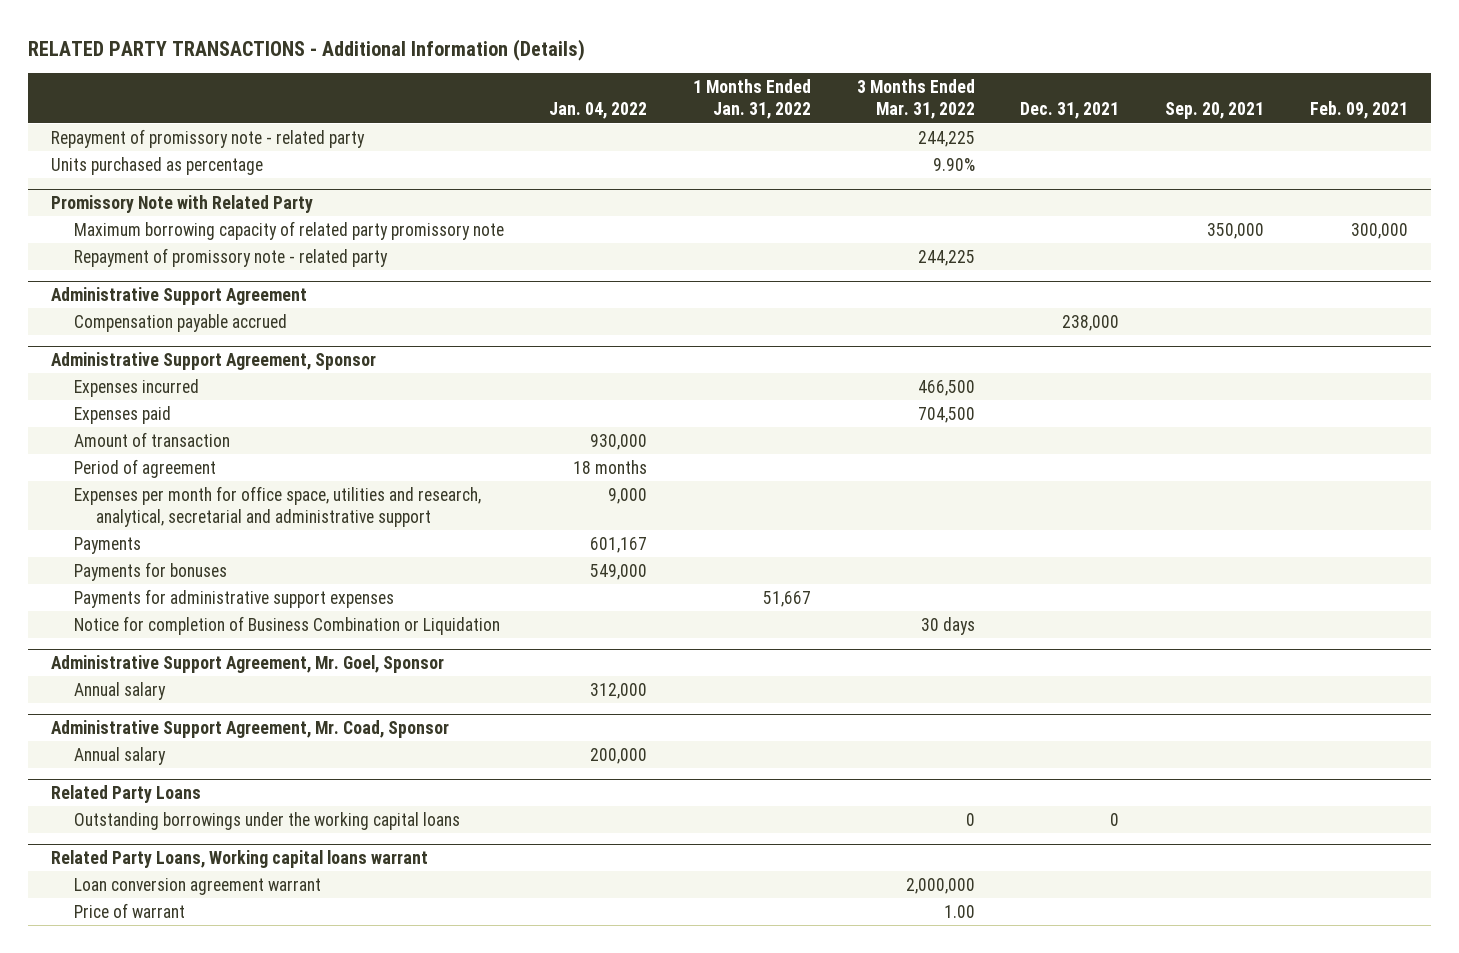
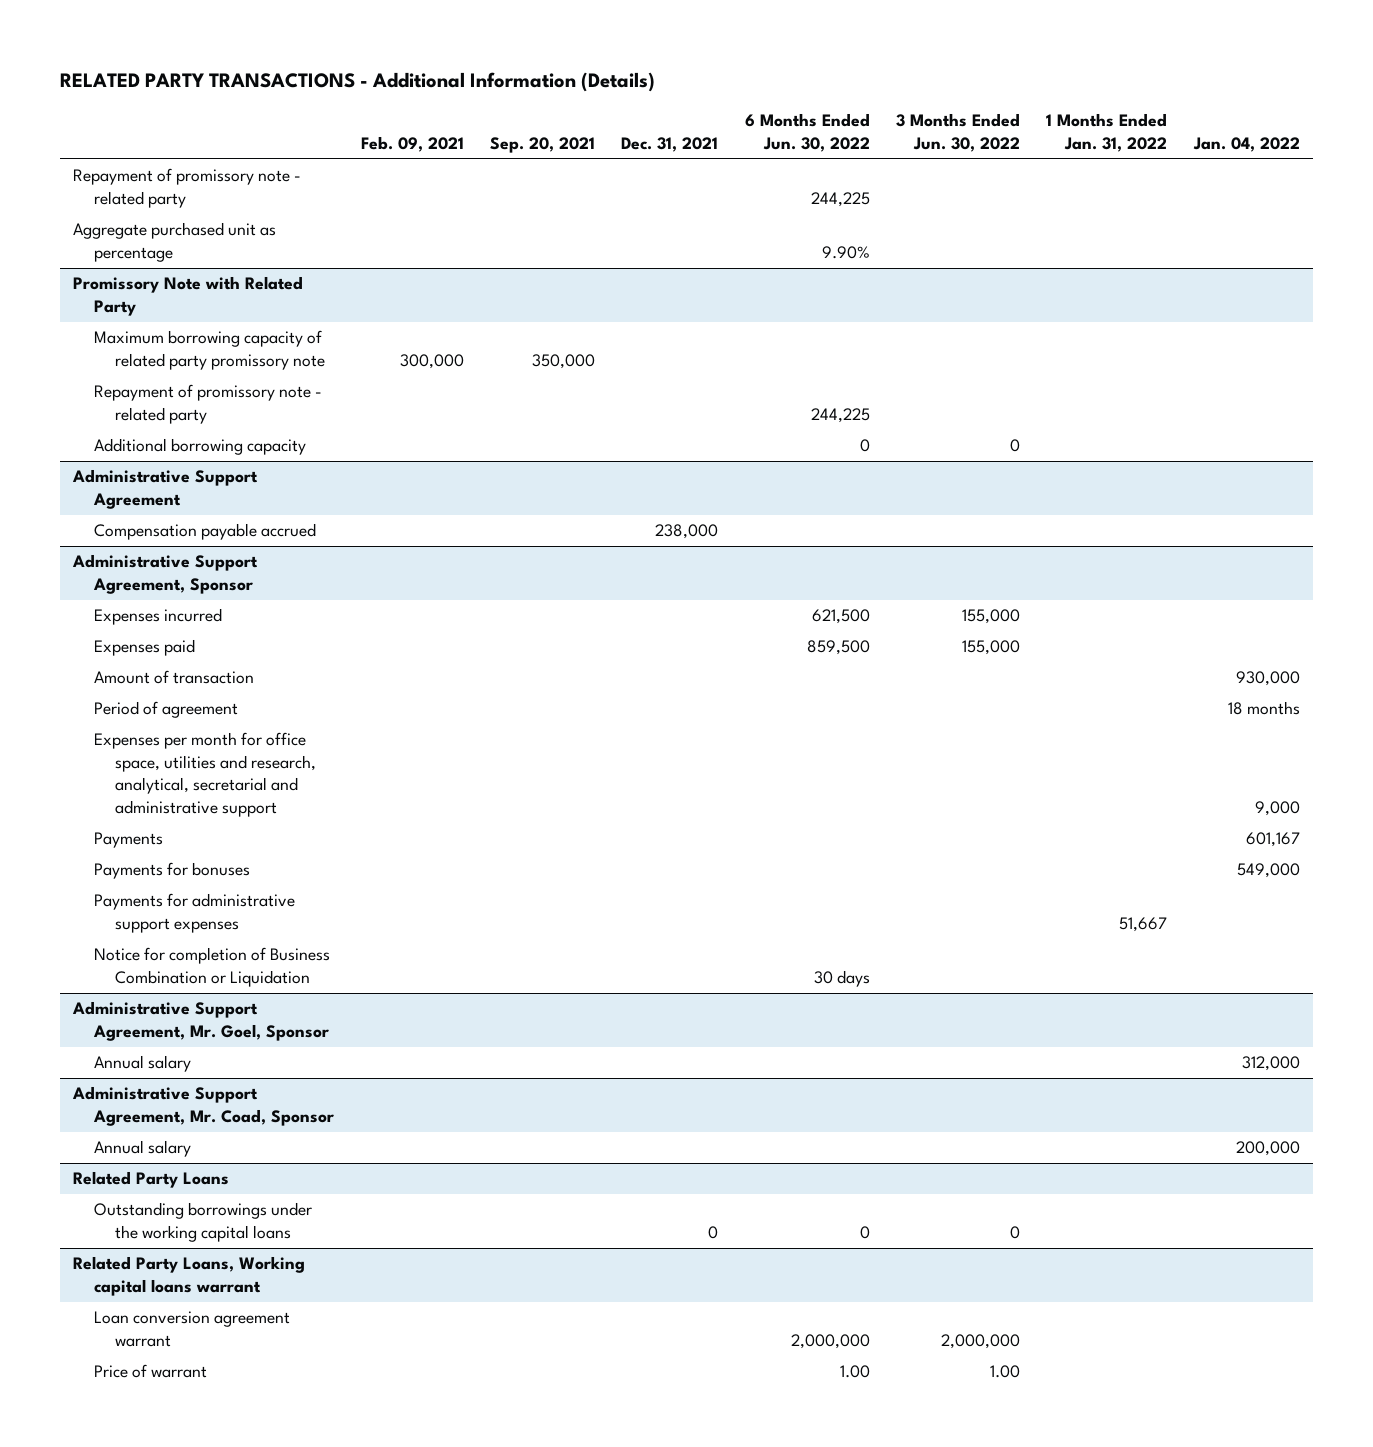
[856,79,975,120] 3 Months Ended Mar. 31, 2022 -> none
none -> [744,113,870,152] 6 Months Ended Jun. 30, 2022
none -> [896,113,1021,152] 3 Months Ended Jun. 30, 2022
[51,156,264,175] Units purchased as percentage -> [73,222,277,262] Aggregate purchased unit as percentage
none -> [94,438,307,456] Additional borrowing capacity

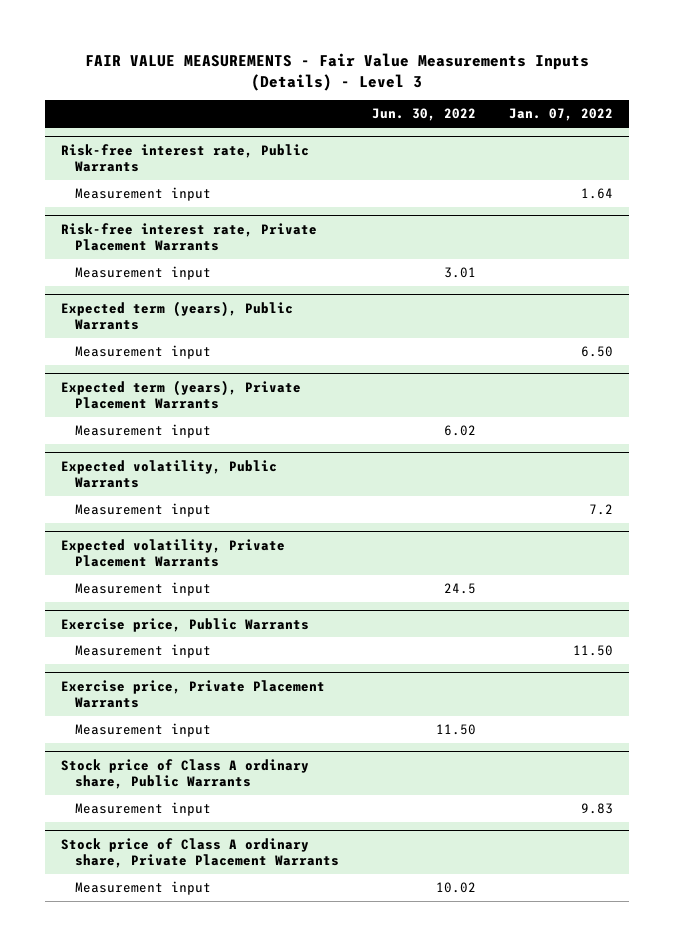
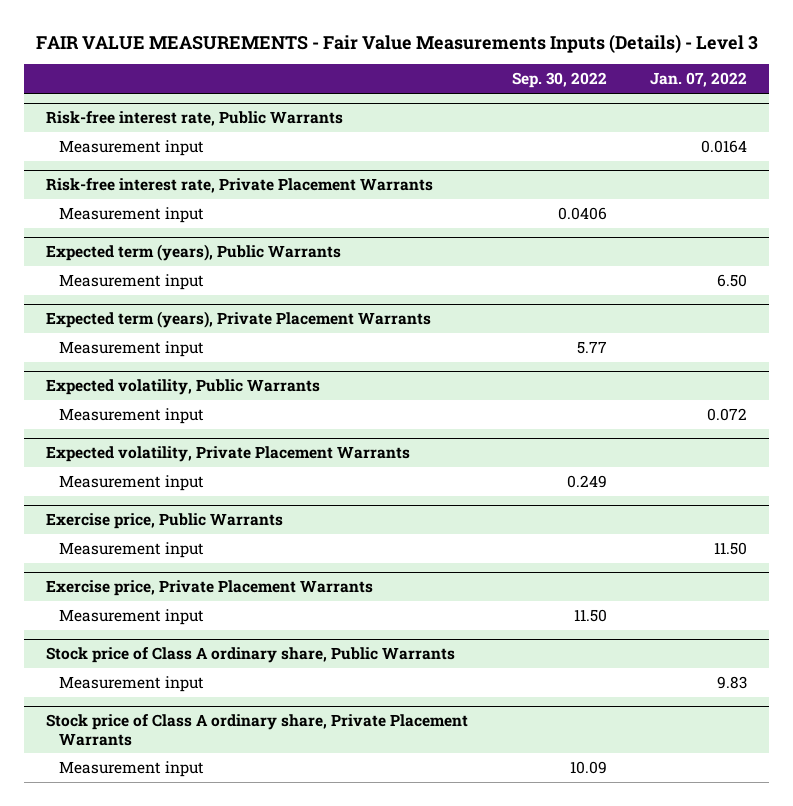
[371,108,476,122] Jun. 30, 2022 -> none
none -> [511,72,607,89] Sep. 30, 2022
[580,188,613,200] 1.64 -> [701,140,748,154] 0.0164
[588,504,613,516] 7.2 -> [707,408,748,422] 0.072

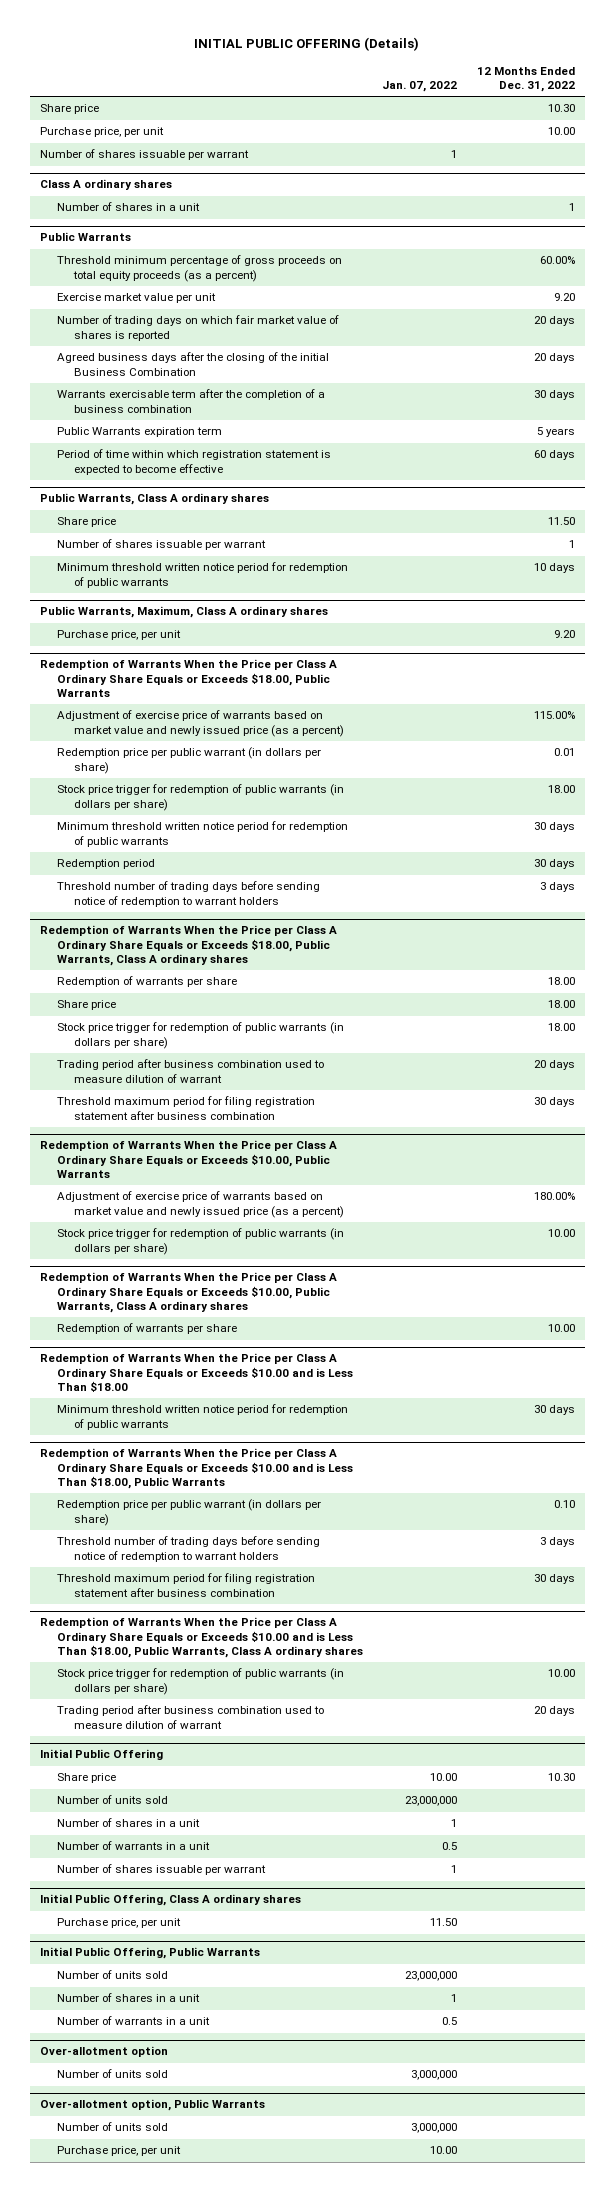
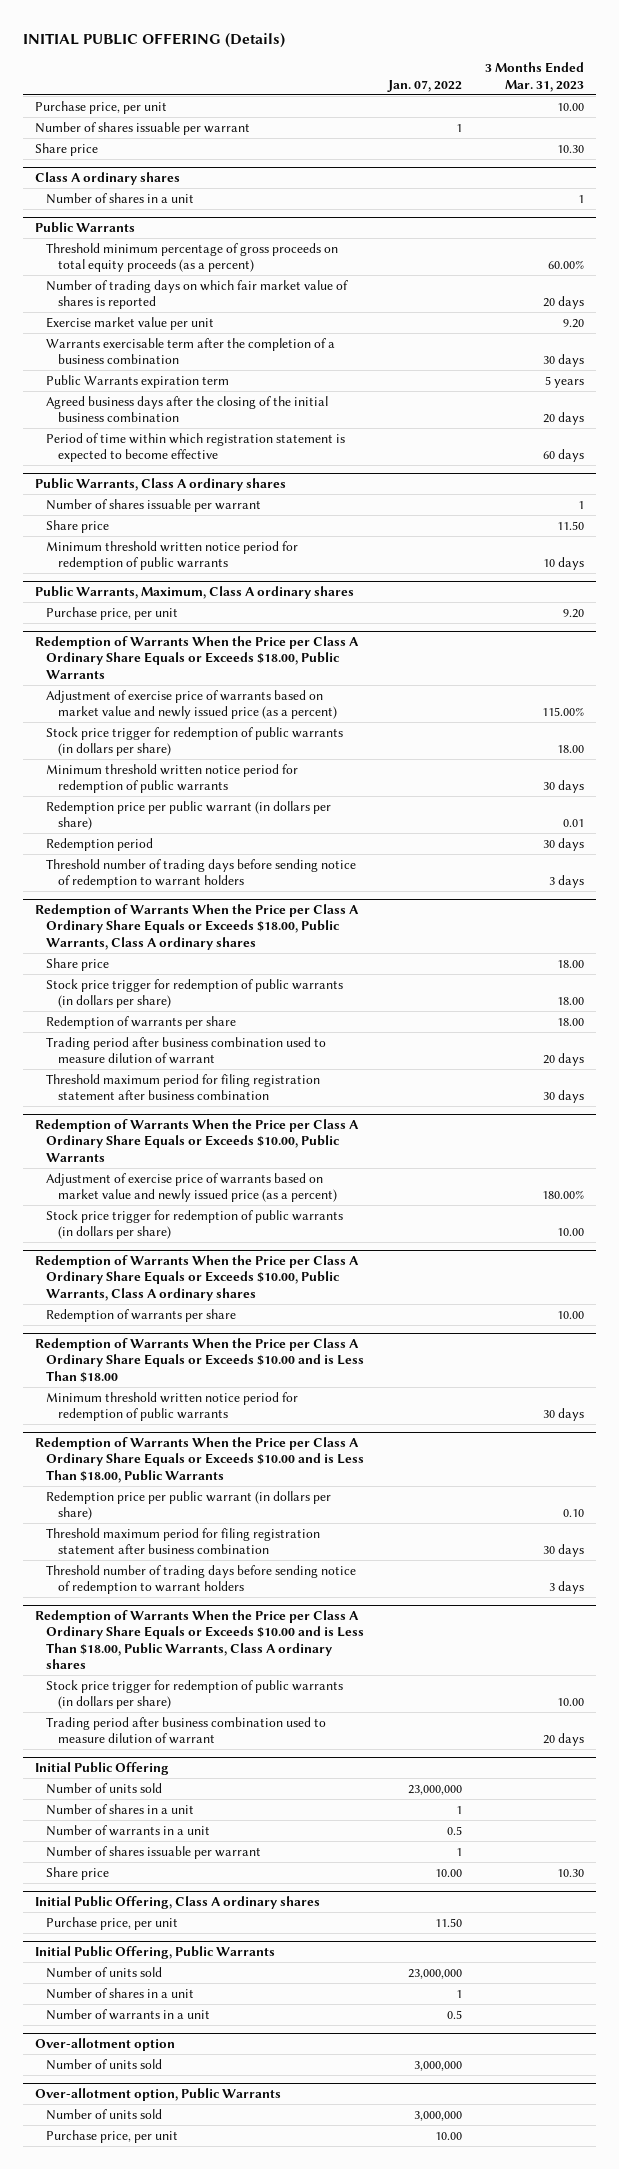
[477,66,576,92] 12 Months Ended Dec. 31, 2022 -> none
none -> [485,62,585,92] 3 Months Ended Mar. 31, 2023
[39,104,99,115] Share price -> [34,142,98,156] Share price
[56,352,329,376] Agreed business days after the closing of the initial Business Combination -> none
[56,293,216,304] Exercise market value per unit -> [46,316,215,330] Exercise market value per unit
none -> [46,395,329,423] Agreed business days after the closing of the initial business combination
[56,517,116,528] Share price -> [46,519,110,533] Share price
[56,747,321,774] Redemption price per public warrant (in dollars per share) -> [46,800,332,831] Redemption price per public warrant (in dollars per share)
[56,976,237,988] Redemption of warrants per share -> [46,1015,237,1029] Redemption of warrants per share
[56,1536,320,1562] Threshold number of trading days before sending notice of redemption to warrant holders -> [46,1564,357,1595] Threshold number of trading days before sending notice of redemption to warrant holders
[56,1773,116,1784] Share price -> [46,1866,110,1880] Share price

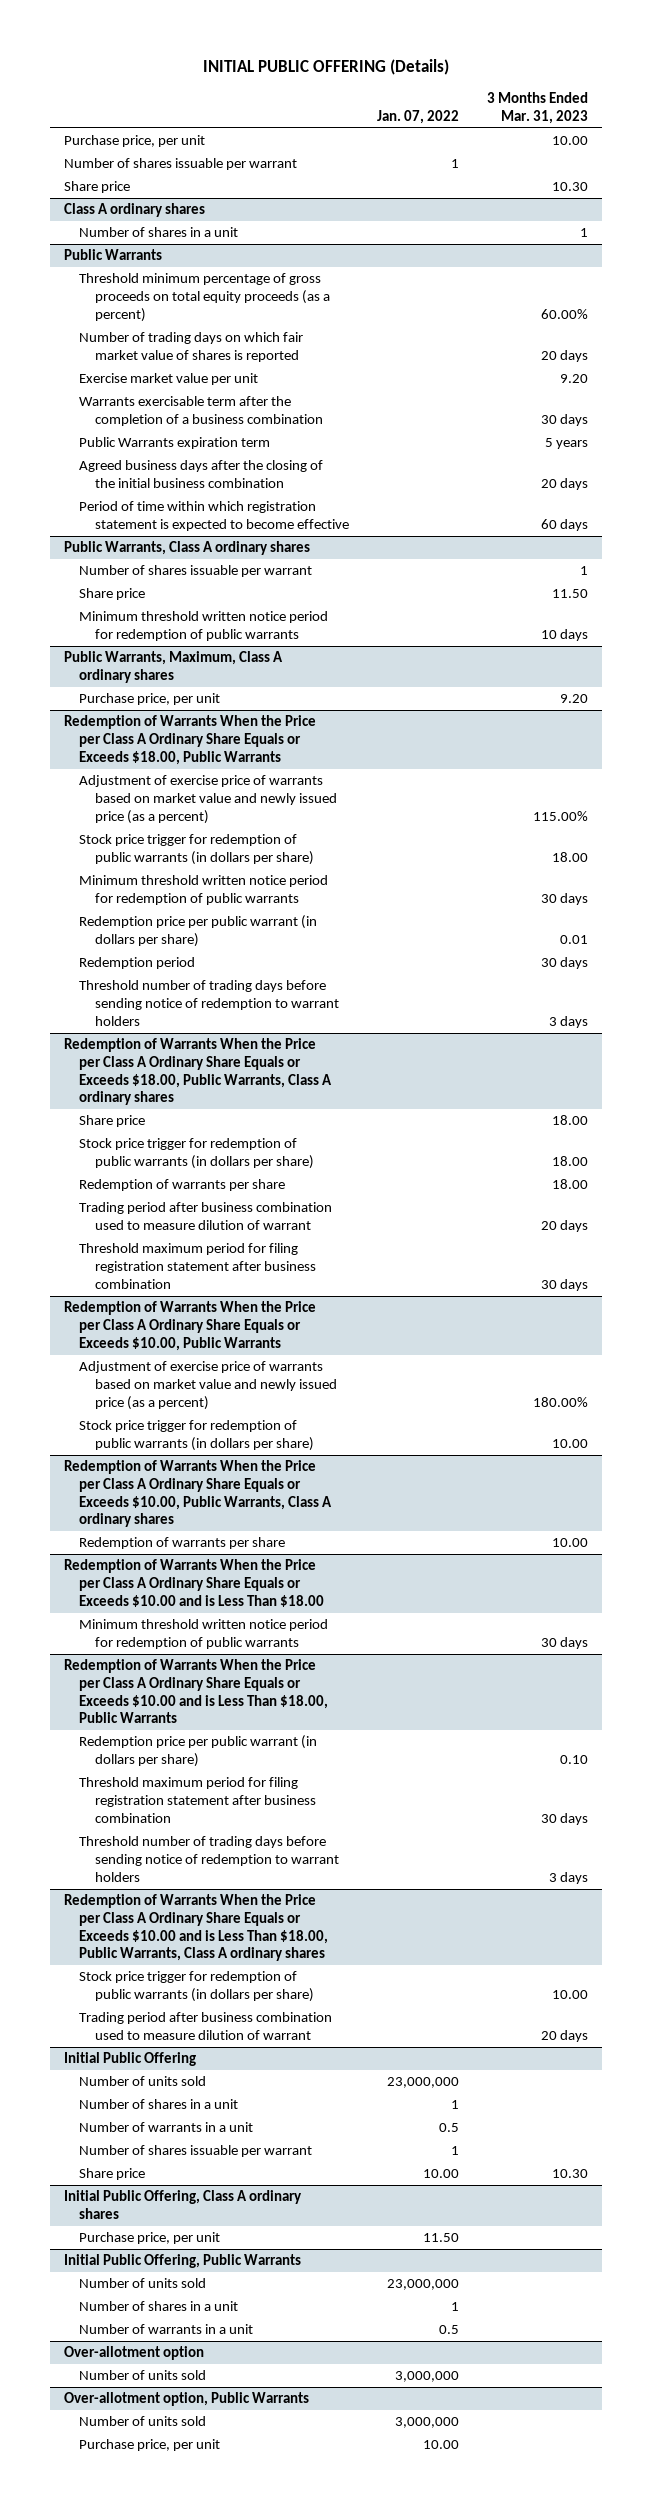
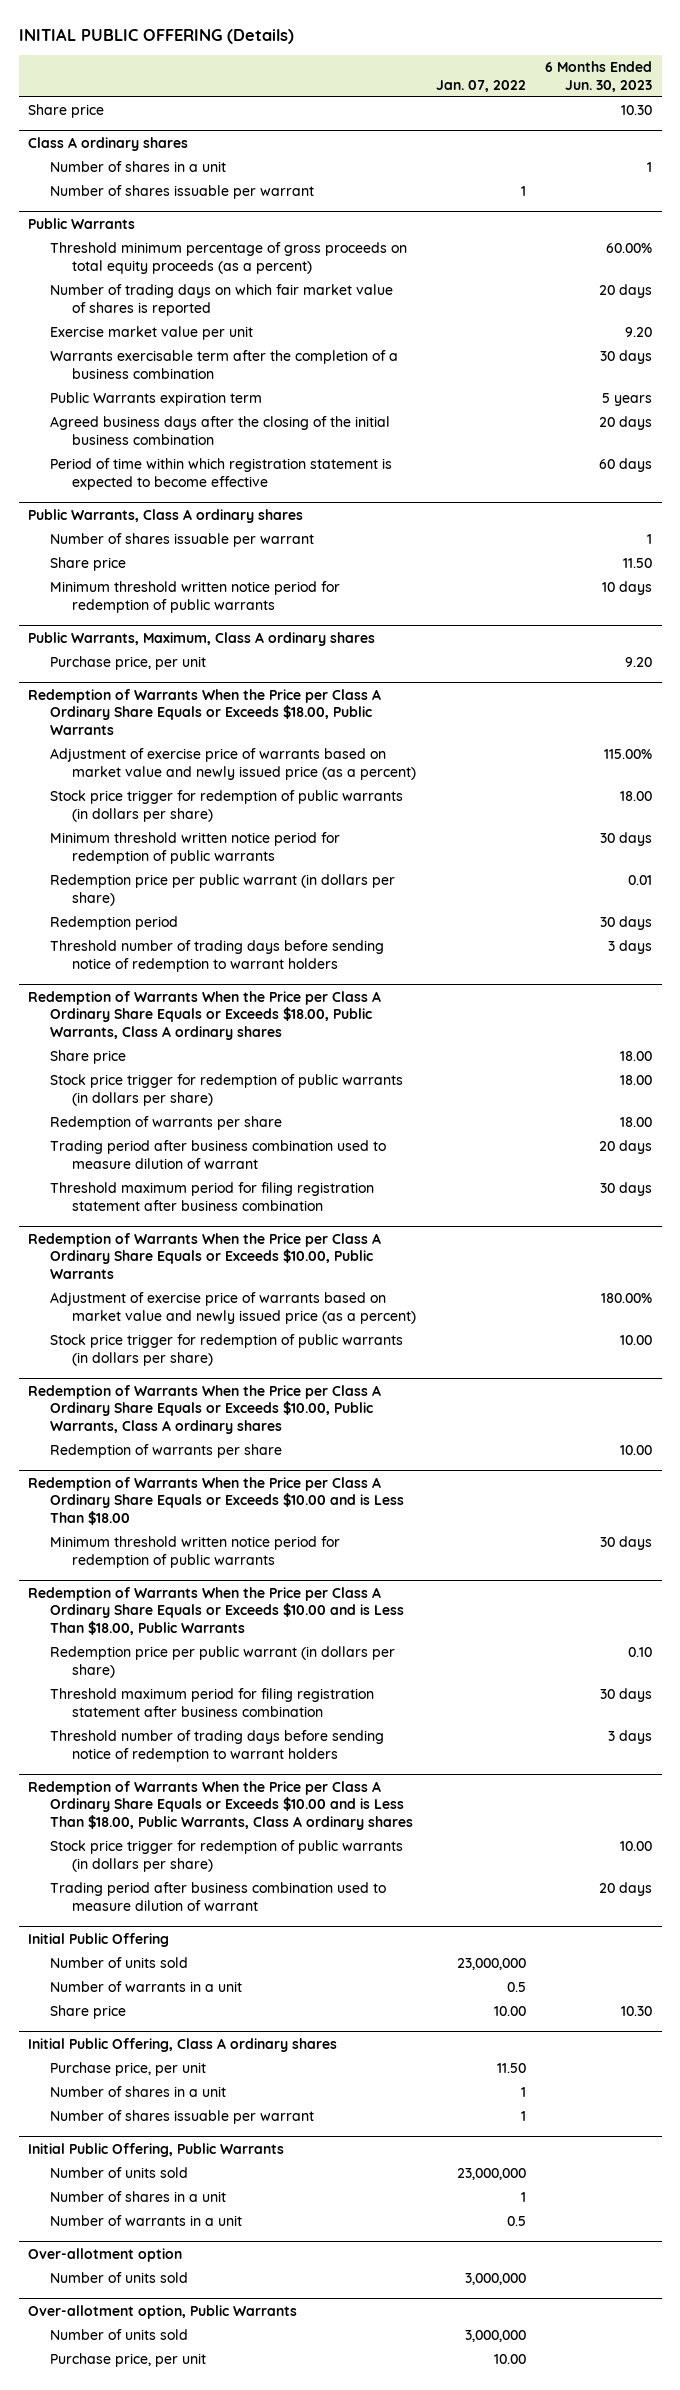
[486,92,588,125] 3 Months Ended Mar. 31, 2023 -> none
none -> [545,61,653,92] 6 Months Ended Jun. 30, 2023
[63,135,205,148] Purchase price, per unit -> none
[63,158,297,171] Number of shares issuable per warrant -> none
none -> [50,185,315,200] Number of shares issuable per warrant
[79,2099,239,2110] Number of shares in a unit -> none
[79,2145,313,2158] Number of shares issuable per warrant -> none
none -> [50,2086,227,2098] Number of shares in a unit
none -> [50,2110,315,2125] Number of shares issuable per warrant

